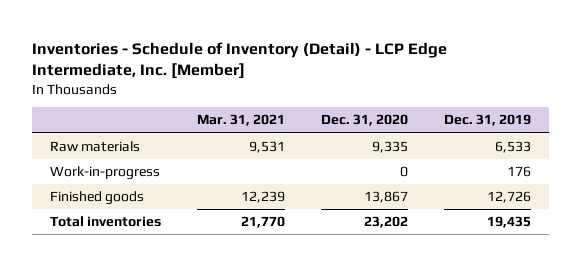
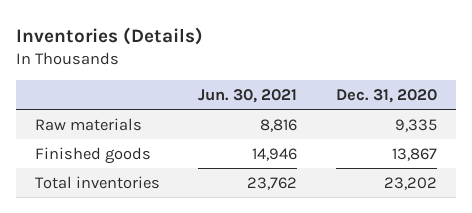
[32,41,448,80] Inventories - Schedule of Inventory (Detail) - LCP Edge Intermediate, Inc. [Member] -> [15,26,203,45] Inventories (Details)
[197,114,286,127] Mar. 31, 2021 -> none
[444,114,532,127] Dec. 31, 2019 -> none
none -> [198,88,298,103] Jun. 30, 2021
[50,166,161,181] Work-in-progress -> none

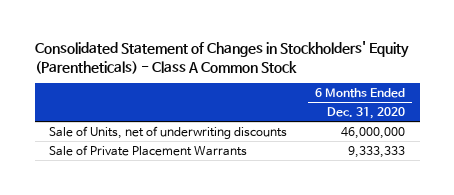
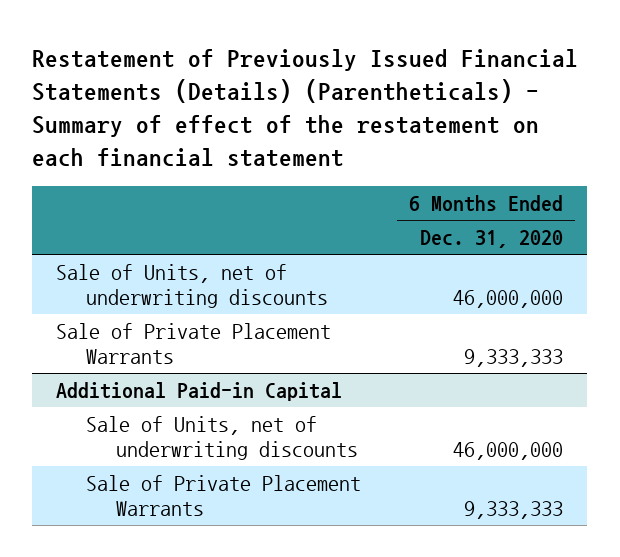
[34,41,409,74] Consolidated Statement of Changes in Stockholders' Equity (Parentheticals) - Class A Common Stock -> [32,48,579,168] Restatement of Previously Issued Financial Statements (Details) (Parentheticals) - Summary of effect of the restatement on each financial statement
none -> [56,381,343,401] Additional Paid-in Capital
none -> [86,415,359,460] Sale of Units, net of underwriting discounts
none -> [86,474,362,516] Sale of Private Placement Warrants

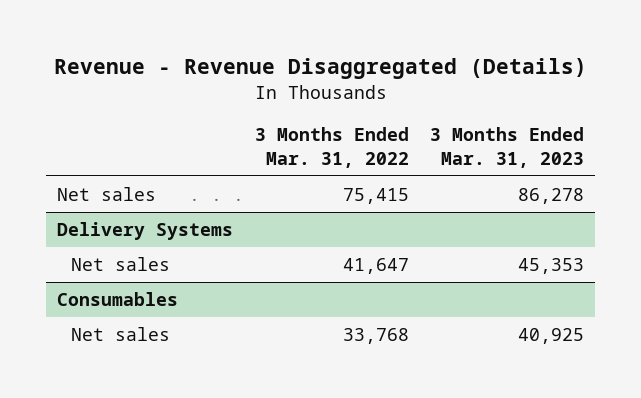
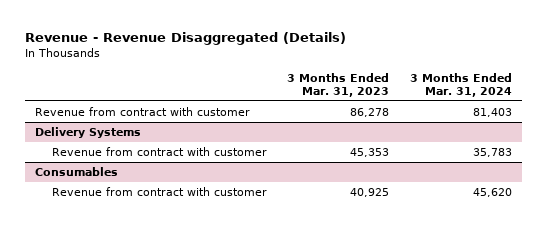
[254,127,409,168] 3 Months Ended Mar. 31, 2022 -> none
none -> [409,73,512,98] 3 Months Ended Mar. 31, 2024
[56,187,156,202] Net sales -> [35,107,251,117] Revenue from contract with customer
[71,257,171,272] Net sales -> [52,147,268,157] Revenue from contract with customer
[71,327,171,342] Net sales -> [52,187,268,197] Revenue from contract with customer

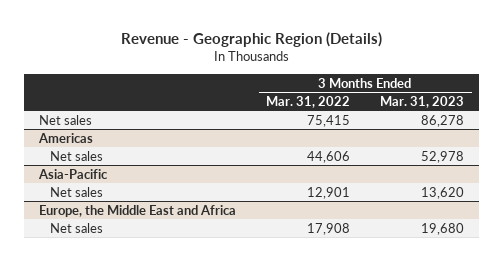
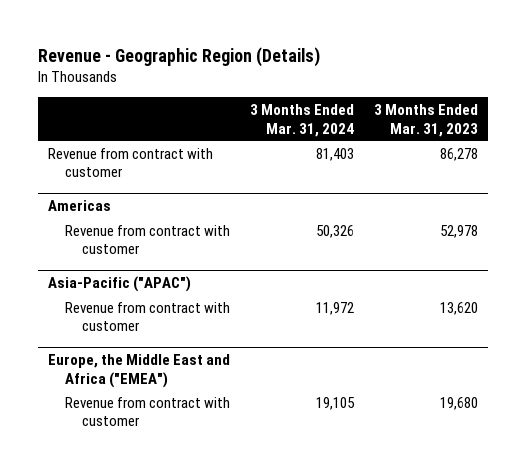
[266,95,351,108] Mar. 31, 2022 -> none
none -> [250,103,355,137] 3 Months Ended Mar. 31, 2024
[39,114,93,125] Net sales -> [48,147,214,178] Revenue from contract with customer
[49,150,103,161] Net sales -> [65,224,231,255] Revenue from contract with customer
[38,168,109,179] Asia-Pacific -> [48,275,192,292] Asia-Pacific ("APAC")
[49,186,103,197] Net sales -> [65,301,231,332] Revenue from contract with customer
[39,204,237,217] Europe, the Middle East and Africa -> [48,353,231,388] Europe, the Middle East and Africa ("EMEA")
[49,222,103,233] Net sales -> [65,396,231,427] Revenue from contract with customer

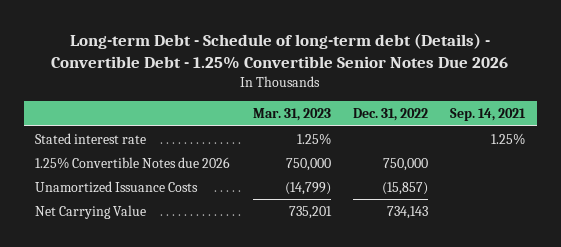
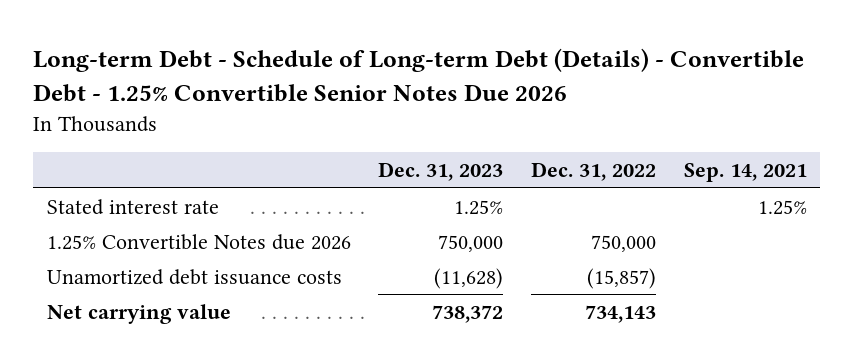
[51,32,509,70] Long-term Debt - Schedule of long-term debt (Details) - Convertible Debt - 1.25% Convertible Senior Notes Due 2026 -> [33,48,805,103] Long-term Debt - Schedule of Long-term Debt (Details) - Convertible Debt - 1.25% Convertible Senior Notes Due 2026
[252,108,331,122] Mar. 31, 2023 -> none
none -> [378,162,504,182] Dec. 31, 2023
[35,180,199,193] Unamortized Issuance Costs -> [46,268,342,285] Unamortized debt issuance costs
[35,204,147,219] Net Carrying Value -> [46,303,231,324] Net carrying value

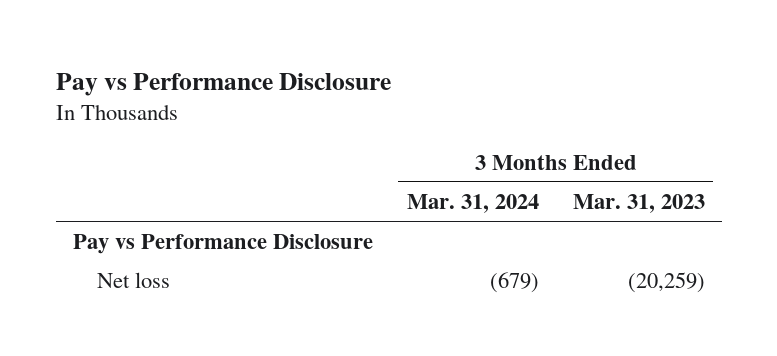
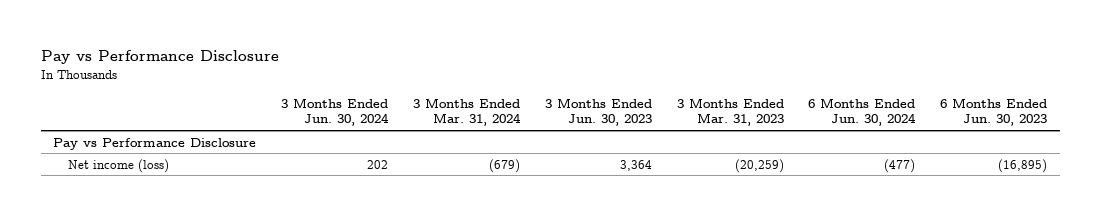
none -> [281,97,390,127] 3 Months Ended Jun. 30, 2024
none -> [544,97,652,127] 3 Months Ended Jun. 30, 2023
none -> [808,97,917,127] 6 Months Ended Jun. 30, 2024
none -> [940,97,1048,127] 6 Months Ended Jun. 30, 2023
[96,272,170,289] Net loss -> [68,158,170,173] Net income (loss)

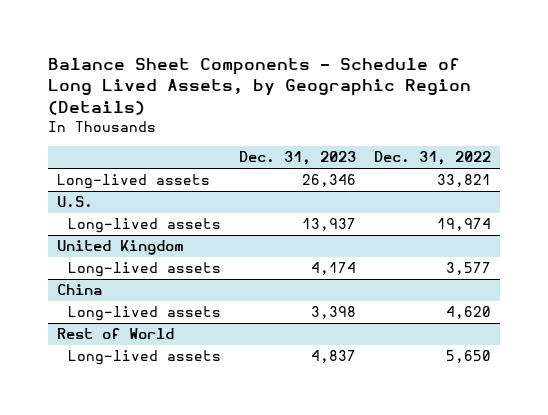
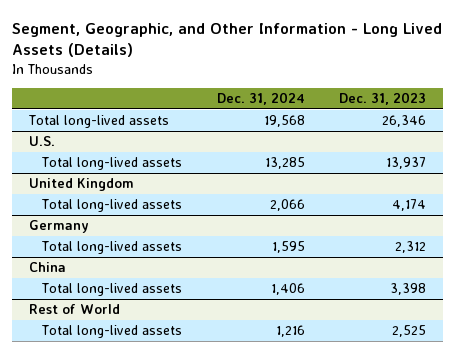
[48,57,472,116] Balance Sheet Components - Schedule of Long Lived Assets, by Geographic Region (Details) -> [12,22,443,58] Segment, Geographic, and Other Information - Long Lived Assets (Details)
[373,151,491,166] Dec. 31, 2022 -> none
none -> [216,92,305,106] Dec. 31, 2024
[57,174,211,190] Long-lived assets -> [28,115,170,129] Total long-lived assets
[67,218,221,234] Long-lived assets -> [41,157,183,171] Total long-lived assets
[67,262,221,278] Long-lived assets -> [41,199,183,213] Total long-lived assets
none -> [29,220,90,234] Germany
none -> [41,241,183,255] Total long-lived assets
[67,306,221,322] Long-lived assets -> [41,283,183,297] Total long-lived assets
[67,350,221,366] Long-lived assets -> [41,325,183,339] Total long-lived assets
[310,350,356,364] 4,837 -> [391,325,426,338] 2,525

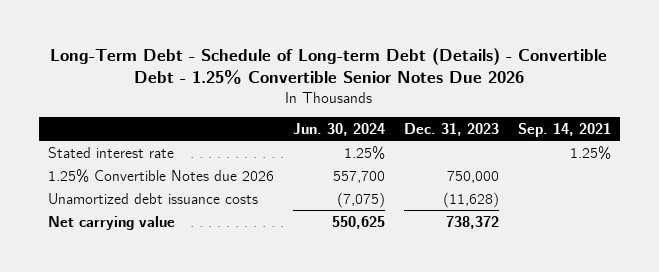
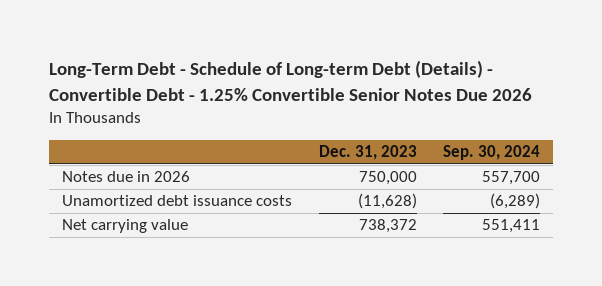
[293,122,386,136] Jun. 30, 2024 -> none
[517,122,611,137] Sep. 14, 2021 -> none
none -> [442,145,540,161] Sep. 30, 2024
[48,146,175,158] Stated interest rate -> none
[48,168,275,183] 1.25% Convertible Notes due 2026 -> [62,171,191,183] Notes due in 2026

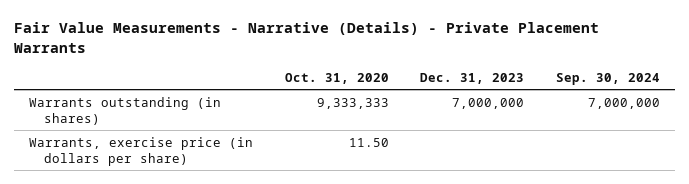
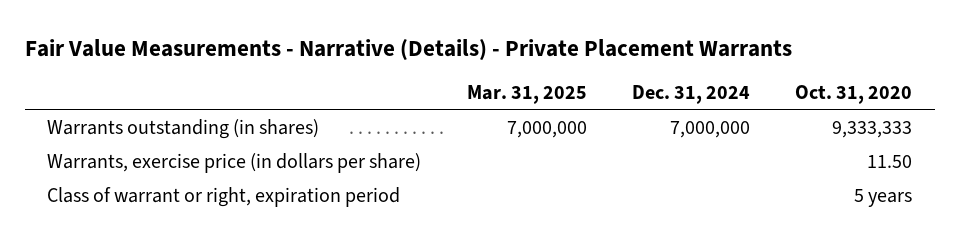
[420,72,525,84] Dec. 31, 2023 -> none
[555,72,660,85] Sep. 30, 2024 -> none
none -> [466,85,587,105] Mar. 31, 2025
none -> [631,85,750,105] Dec. 31, 2024
none -> [47,186,401,207] Class of warrant or right, expiration period

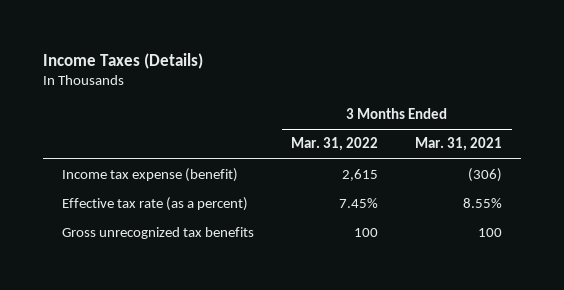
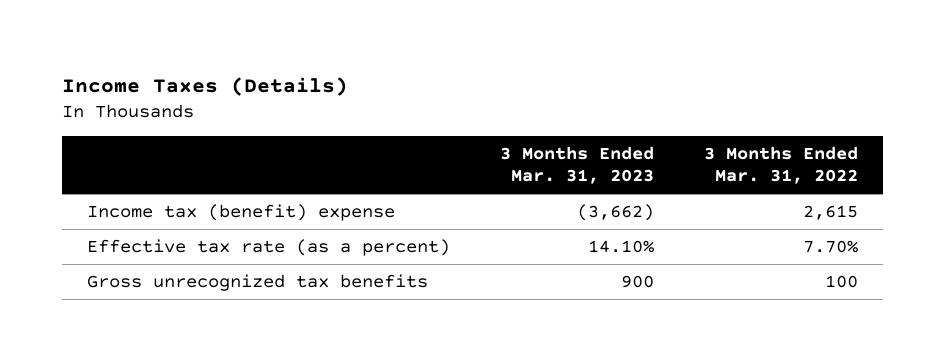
[415,137,503,152] Mar. 31, 2021 -> none
none -> [500,146,655,185] 3 Months Ended Mar. 31, 2023
[61,168,238,183] Income tax expense (benefit) -> [87,204,396,222] Income tax (benefit) expense
[339,198,379,209] 7.45% -> [803,240,859,254] 7.70%

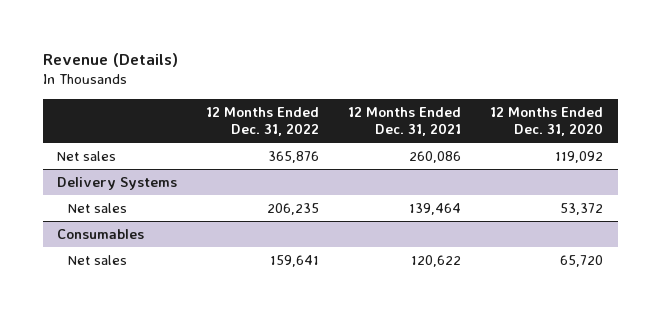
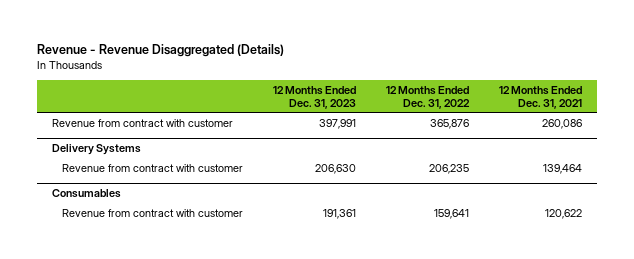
[42,52,178,67] Revenue (Details) -> [36,44,284,58] Revenue - Revenue Disaggregated (Details)
[490,106,604,136] 12 Months Ended Dec. 31, 2020 -> none
none -> [273,85,357,109] 12 Months Ended Dec. 31, 2023
[57,150,117,161] Net sales -> [51,118,233,127] Revenue from contract with customer
[68,202,128,213] Net sales -> [62,163,244,172] Revenue from contract with customer
[68,254,128,265] Net sales -> [62,208,244,217] Revenue from contract with customer

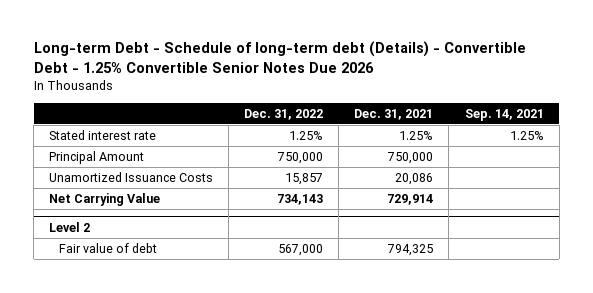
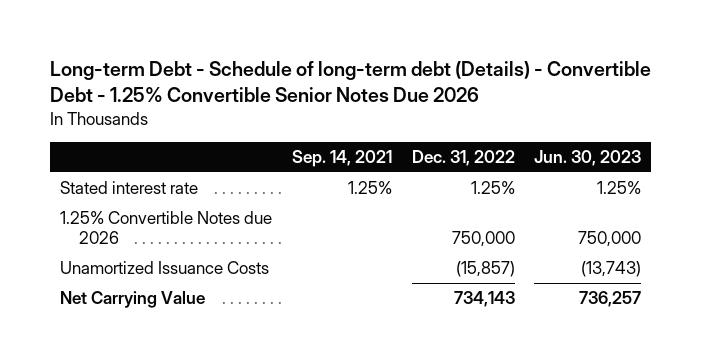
[354,108,434,120] Dec. 31, 2021 -> none
none -> [534,150,642,167] Jun. 30, 2023
[49,150,145,164] Principal Amount -> [60,211,273,245] 1.25% Convertible Notes due 2026
[285,172,324,185] 15,857 -> [455,261,515,278] (15,857)
[49,221,91,232] Level 2 -> none
[58,242,157,253] Fair value of debt -> none

